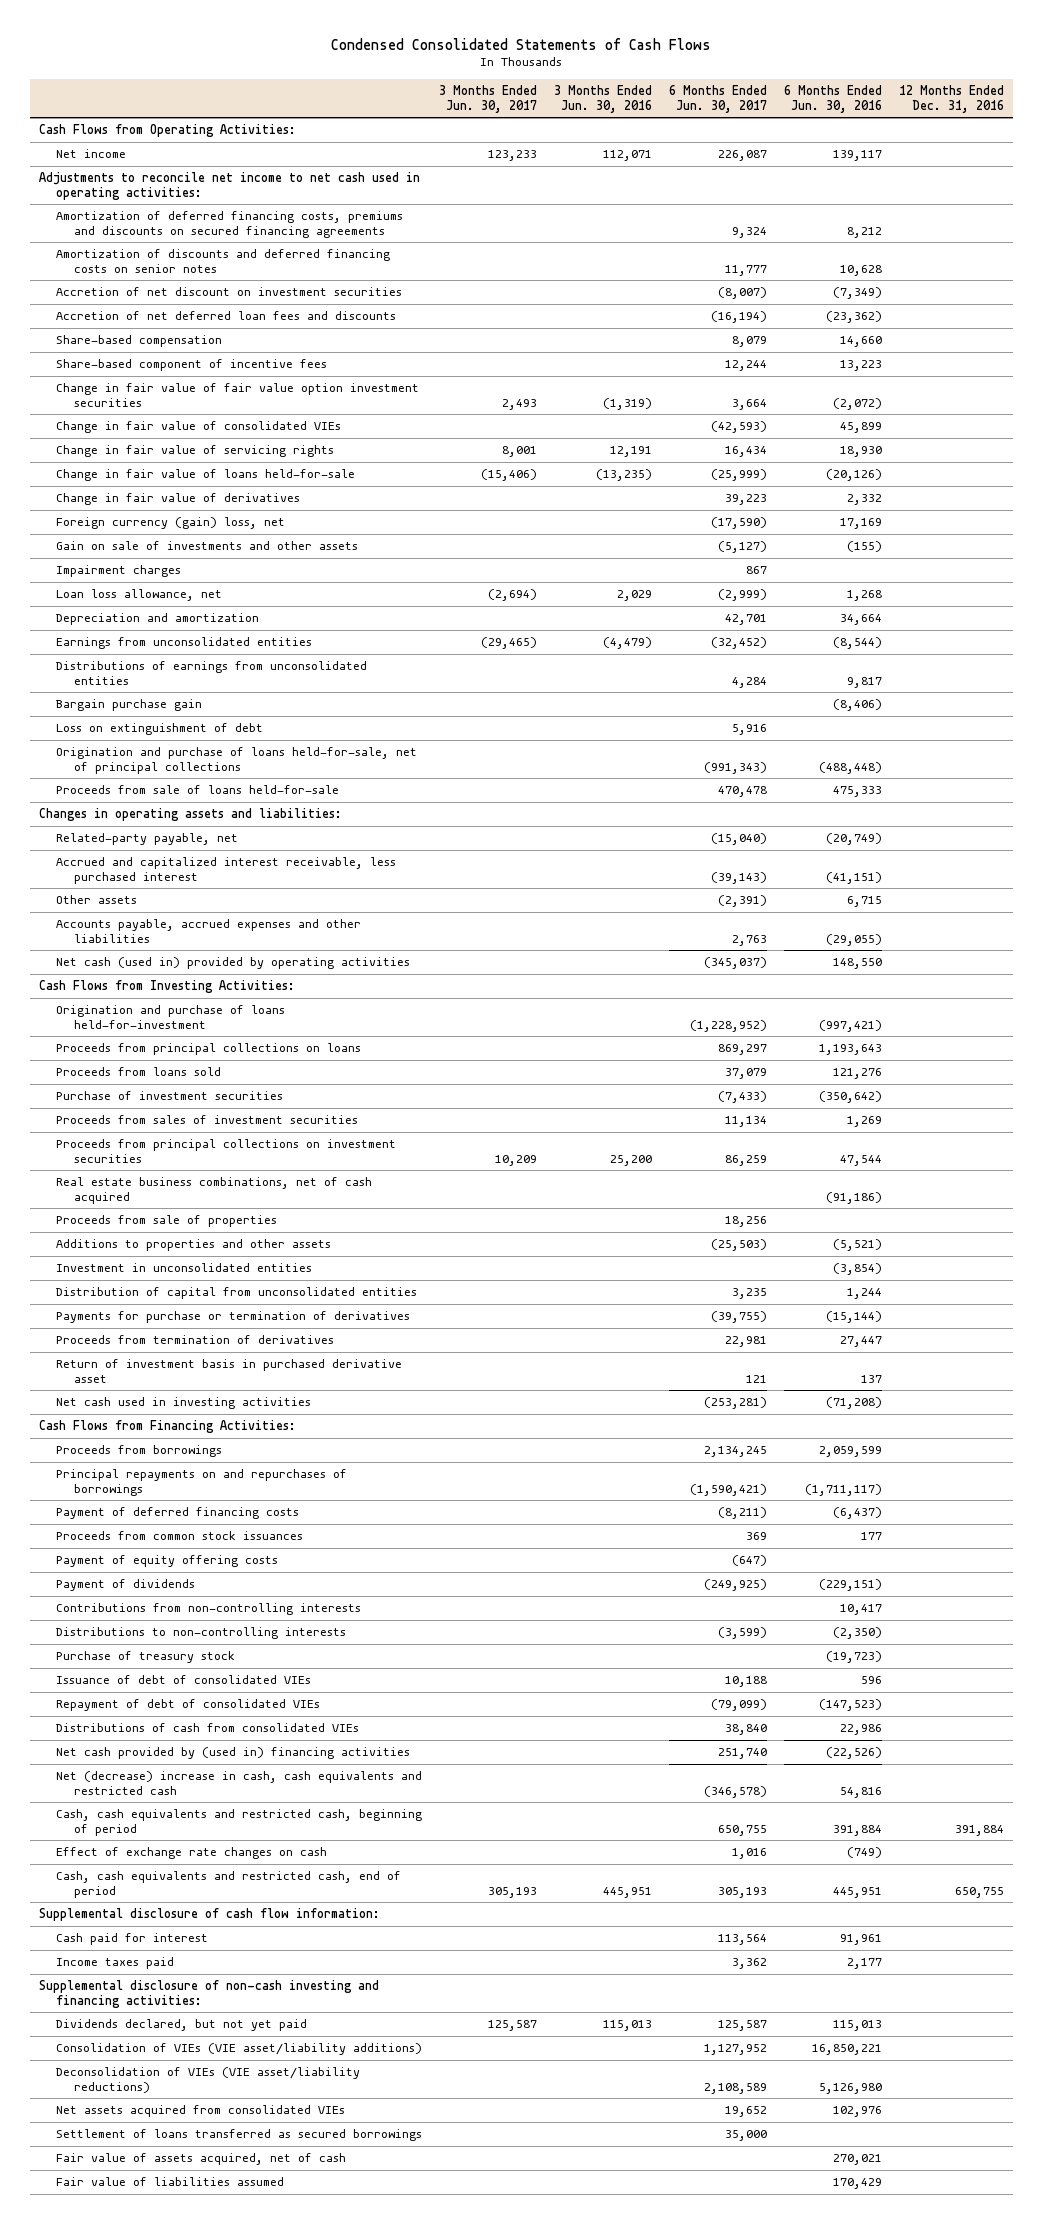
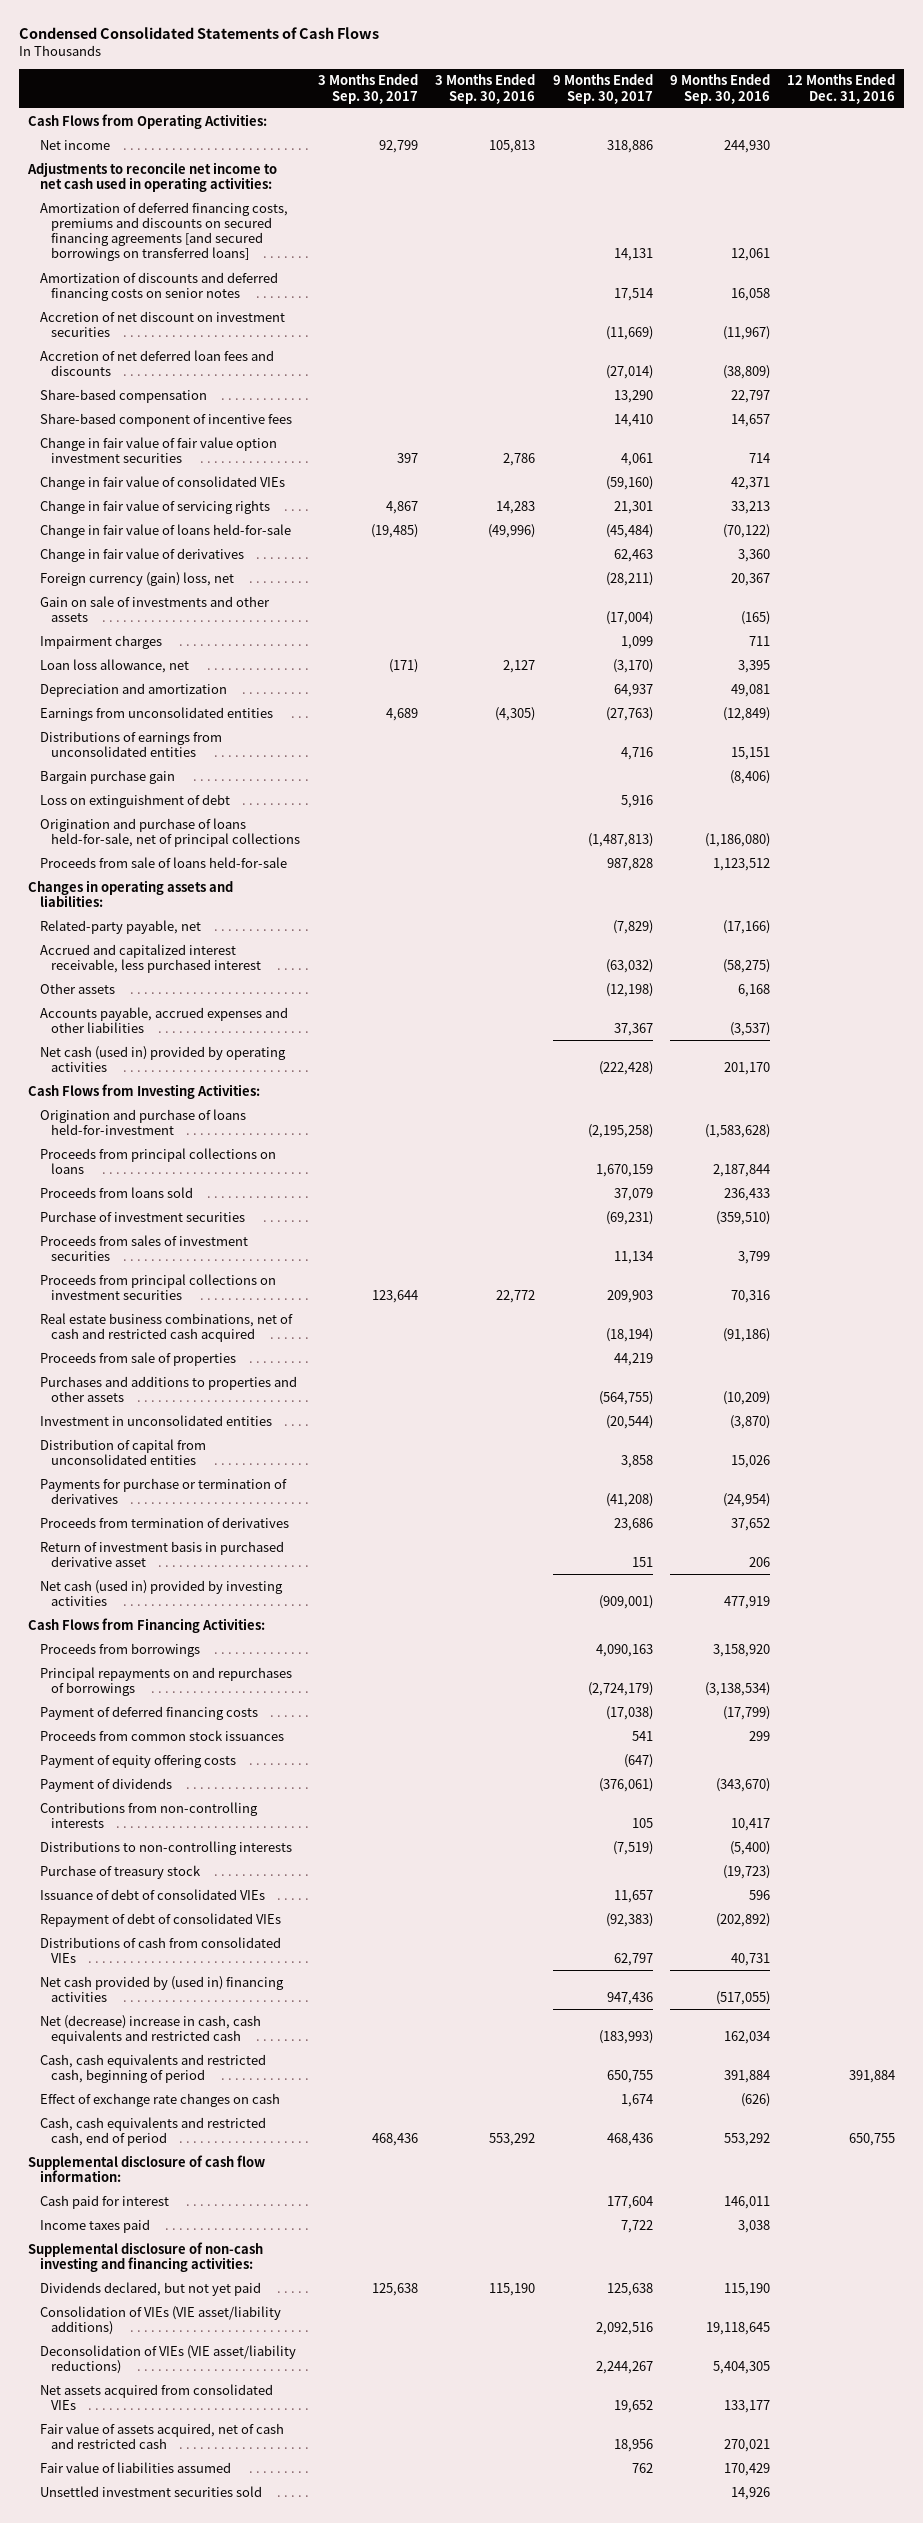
[439,84,538,113] 3 Months Ended Jun. 30, 2017 -> none
[554,84,653,113] 3 Months Ended Jun. 30, 2016 -> none
[669,84,768,113] 6 Months Ended Jun. 30, 2017 -> none
[784,84,883,113] 6 Months Ended Jun. 30, 2016 -> none
none -> [317,74,418,104] 3 Months Ended Sep. 30, 2017
none -> [435,74,536,104] 3 Months Ended Sep. 30, 2016
none -> [552,74,653,104] 9 Months Ended Sep. 30, 2017
none -> [669,74,770,104] 9 Months Ended Sep. 30, 2016
[56,211,404,238] Amortization of deferred financing costs, premiums and discounts on secured financing agreements -> [39,201,288,262] Amortization of deferred financing costs, premiums and discounts on secured financing agreements [and secured borrowings on transferred loans]
[56,1177,373,1204] Real estate business combinations, net of cash acquired -> [39,1312,293,1342] Real estate business combinations, net of cash and restricted cash acquired
[56,1239,332,1252] Additions to properties and other assets -> [39,1375,297,1402] Purchases and additions to properties and other assets
[56,1397,312,1410] Net cash used in investing activities -> [39,1579,283,1606] Net cash (used in) provided by investing activities
[56,2129,423,2142] Settlement of loans transferred as secured borrowings -> none
[56,2153,347,2166] Fair value of assets acquired, net of cash -> [39,2422,284,2449] Fair value of assets acquired, net of cash and restricted cash
none -> [39,2485,262,2497] Unsettled investment securities sold

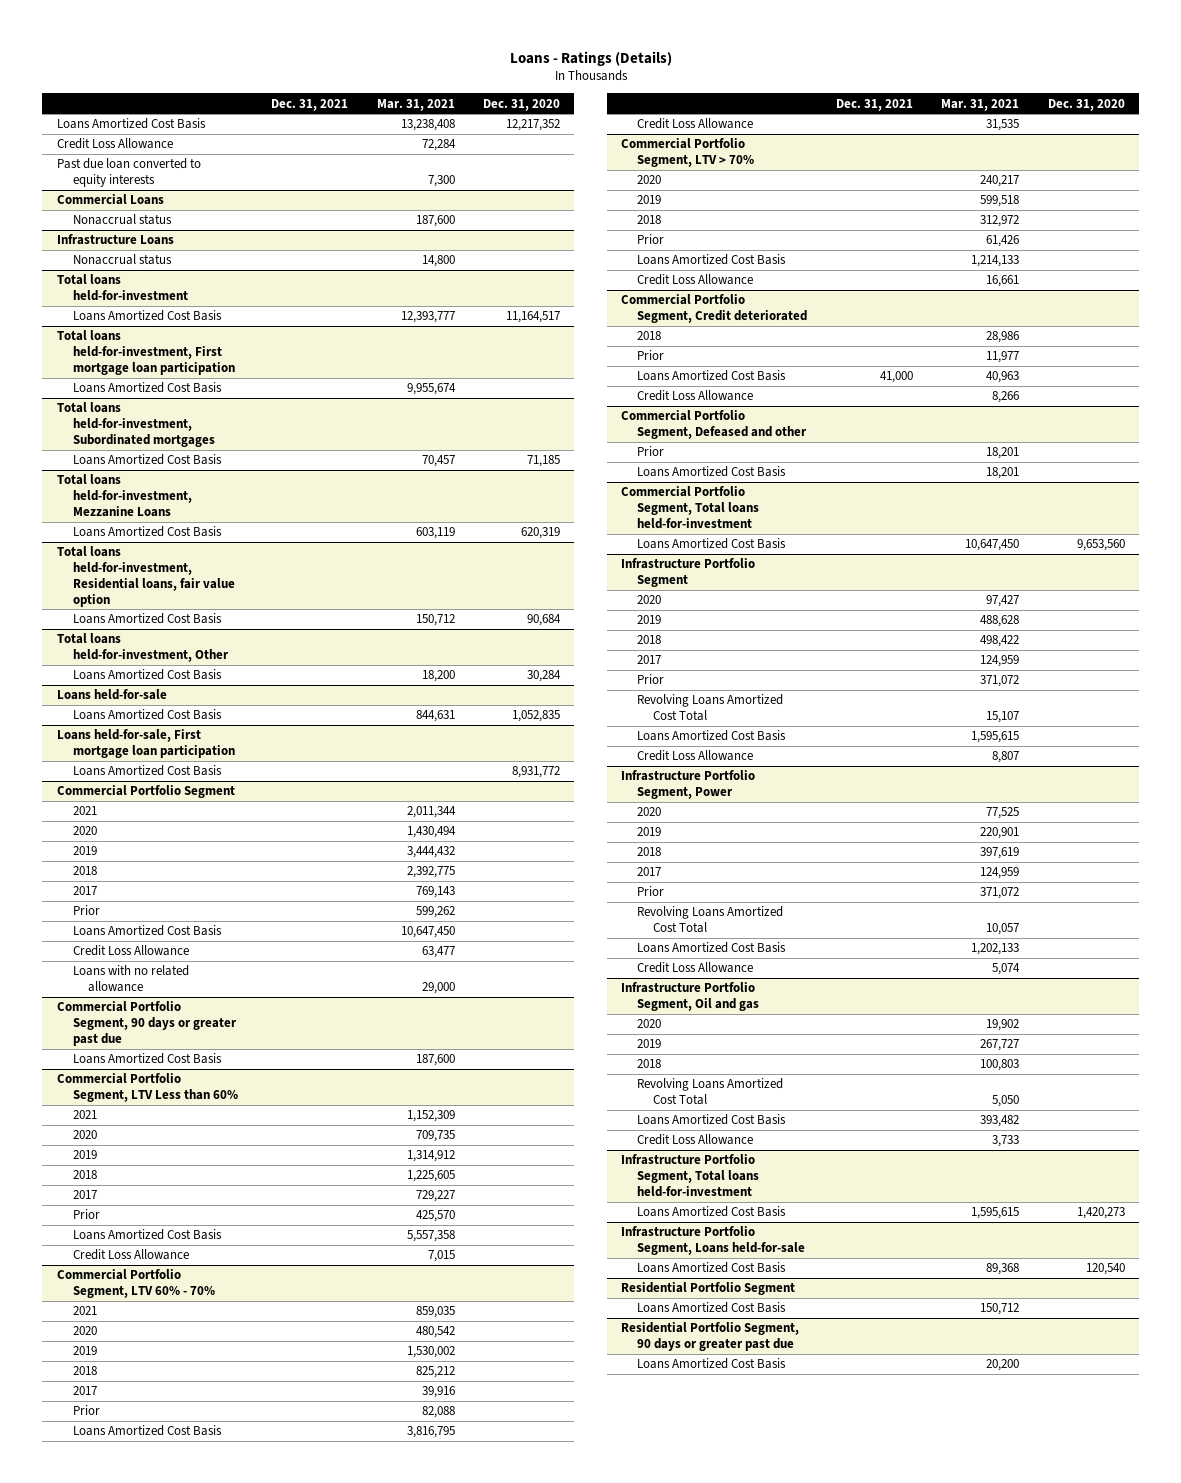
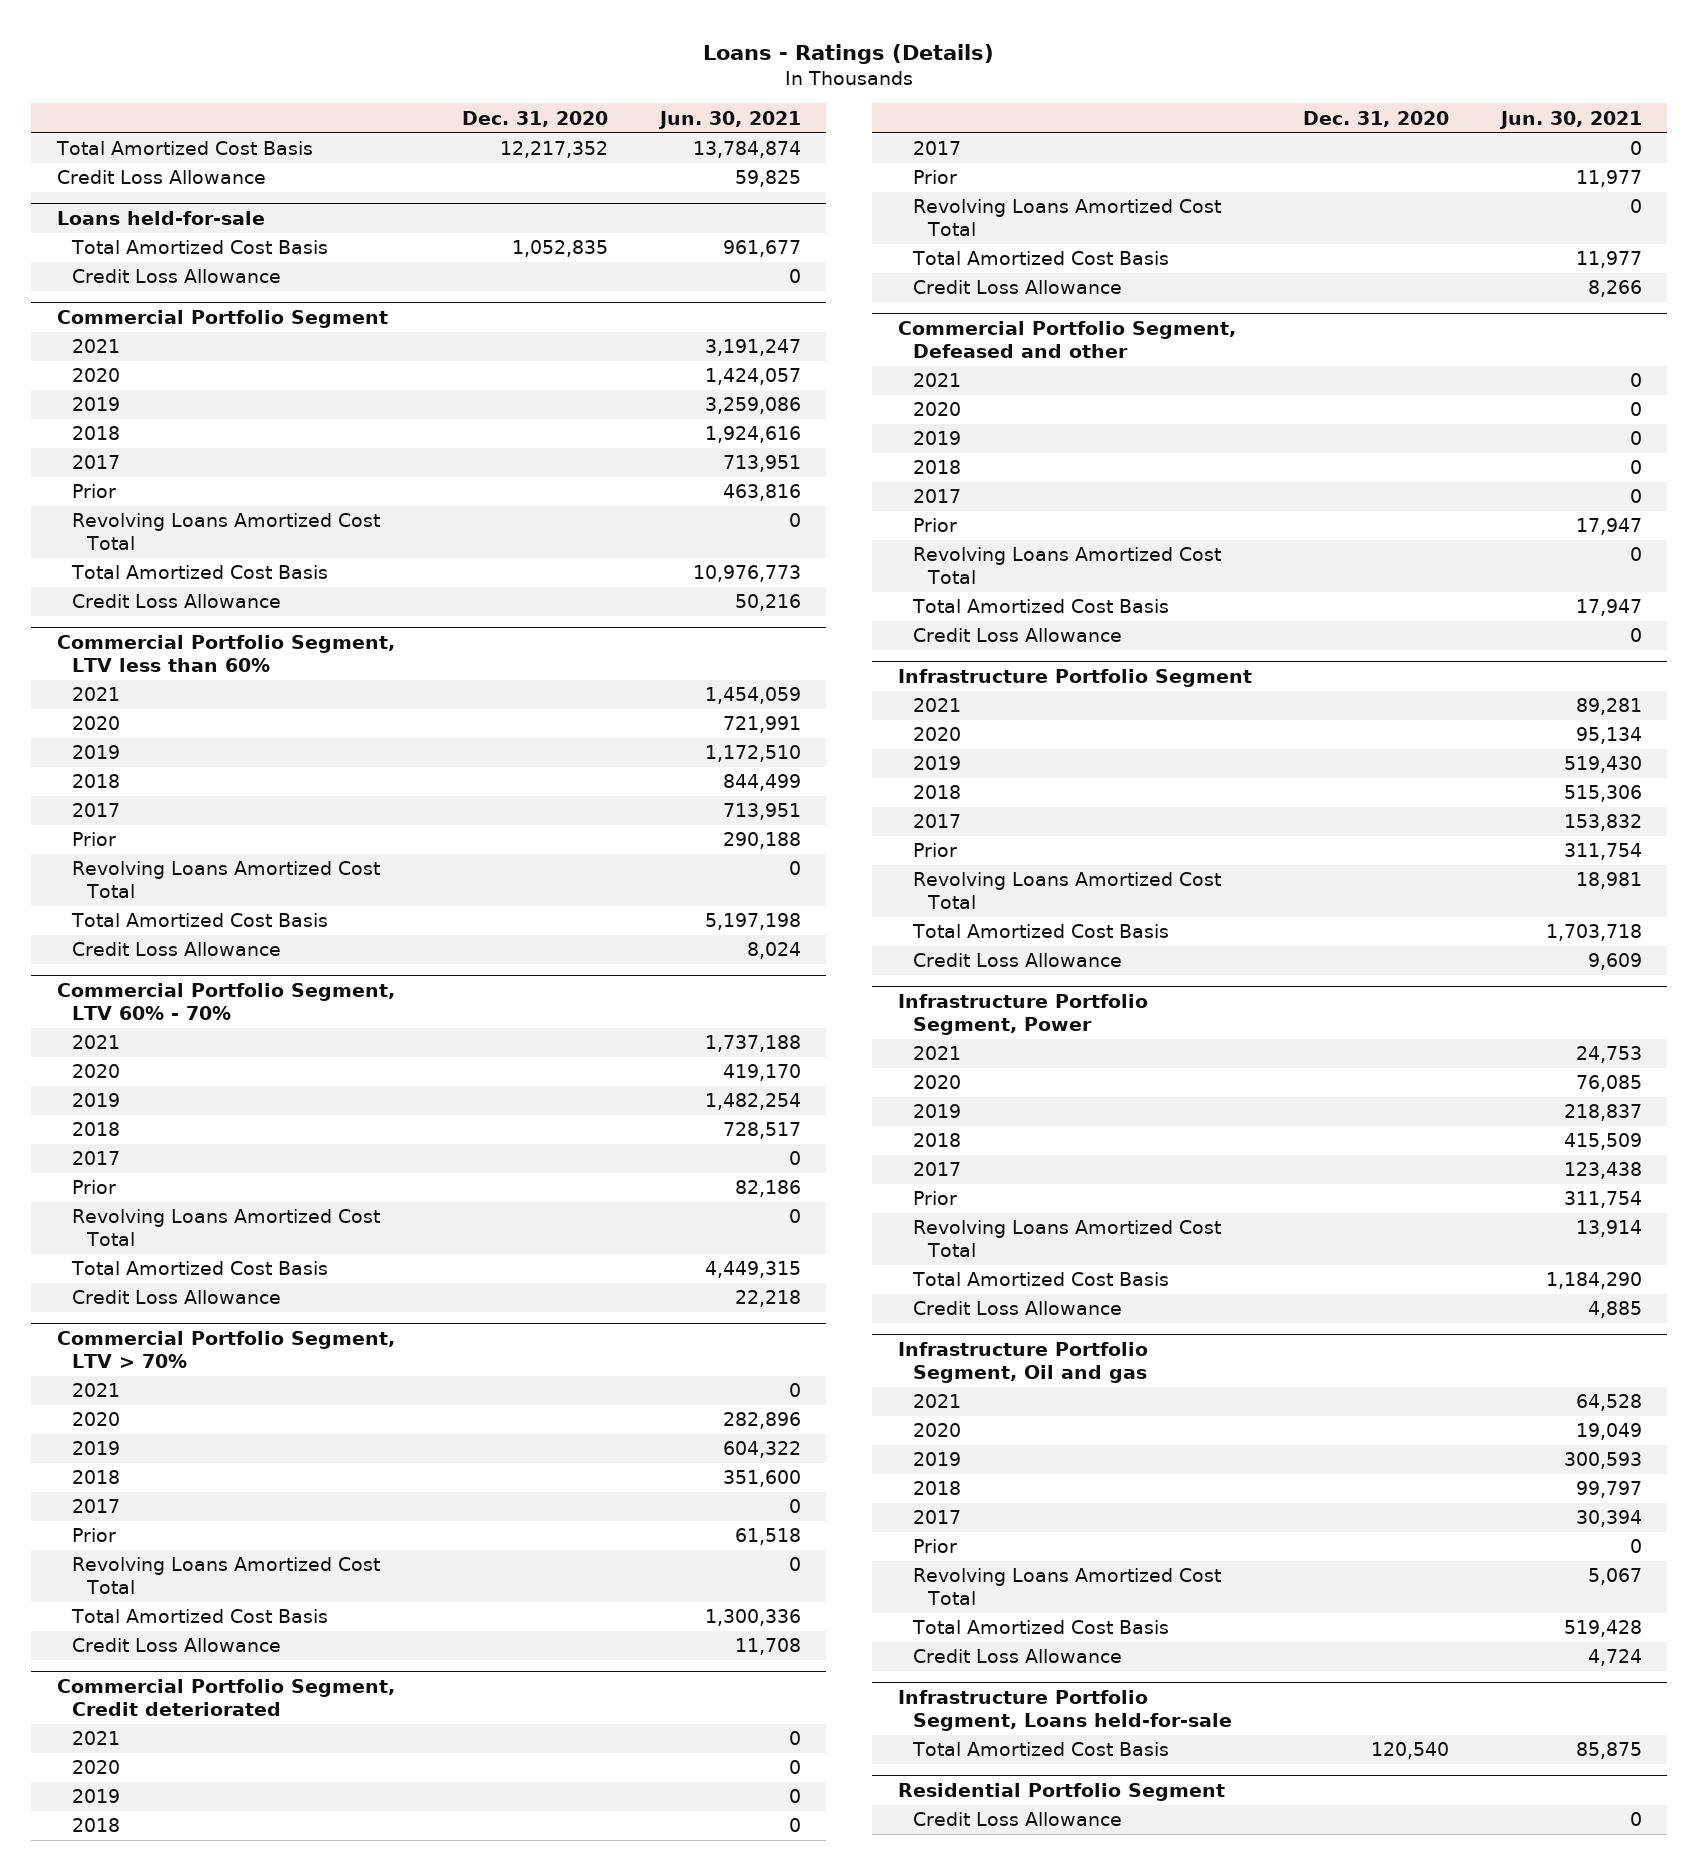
[271,98,349,111] Dec. 31, 2021 -> none
[376,98,455,111] Mar. 31, 2021 -> none
none -> [657,110,801,129] Jun. 30, 2021
[56,118,206,130] Loans Amortized Cost Basis -> [56,141,314,156] Total Amortized Cost Basis
[56,158,201,188] Past due loan converted to equity interests -> none
[56,194,164,206] Commercial Loans -> none
[72,214,172,226] Nonaccrual status -> none
[56,234,174,246] Infrastructure Loans -> none
[72,254,172,266] Nonaccrual status -> none
[56,274,188,302] Total loans held-for-investment -> none
[72,310,222,322] Loans Amortized Cost Basis -> none
[56,330,235,375] Total loans held-for-investment, First mortgage loan participation -> none
[72,382,222,394] Loans Amortized Cost Basis -> none
[56,402,215,447] Total loans held-for-investment, Subordinated mortgages -> none
[72,454,222,466] Loans Amortized Cost Basis -> none
[56,474,192,517] Total loans held-for-investment, Mezzanine Loans -> none
[72,526,222,538] Loans Amortized Cost Basis -> none
[56,546,235,607] Total loans held-for-investment, Residential loans, fair value option -> none
[72,613,222,625] Loans Amortized Cost Basis -> none
[56,633,229,663] Total loans held-for-investment, Other -> none
[72,669,222,681] Loans Amortized Cost Basis -> none
[56,729,235,759] Loans held-for-sale, First mortgage loan participation -> none
[72,765,222,777] Loans Amortized Cost Basis -> none
[72,709,222,721] Loans Amortized Cost Basis -> [71,240,329,255] Total Amortized Cost Basis
none -> [72,269,282,284] Credit Loss Allowance
none -> [72,513,381,551] Revolving Loans Amortized Cost Total
[72,925,222,937] Loans Amortized Cost Basis -> [71,565,329,580] Total Amortized Cost Basis
[72,965,189,993] Loans with no related allowance -> none
[56,1001,237,1046] Commercial Portfolio Segment, 90 days or greater past due -> none
[72,1053,222,1065] Loans Amortized Cost Basis -> none
[56,1073,238,1103] Commercial Portfolio Segment, LTV Less than 60% -> [57,634,396,672] Commercial Portfolio Segment, LTV less than 60%
none -> [72,861,381,899] Revolving Loans Amortized Cost Total
[72,1229,222,1241] Loans Amortized Cost Basis -> [71,913,329,928] Total Amortized Cost Basis
none -> [72,1209,381,1247] Revolving Loans Amortized Cost Total
[72,1425,222,1437] Loans Amortized Cost Basis -> [71,1261,329,1276] Total Amortized Cost Basis
none -> [72,1383,121,1398] 2021
none -> [72,1499,121,1514] 2017
none -> [72,1557,381,1595] Revolving Loans Amortized Cost Total
[637,254,787,266] Loans Amortized Cost Basis -> [71,1609,329,1624] Total Amortized Cost Basis
none -> [72,1731,121,1746] 2021
none -> [72,1760,121,1775] 2020
none -> [72,1789,121,1804] 2019
none -> [913,141,962,156] 2017
none -> [913,199,1222,237] Revolving Loans Amortized Cost Total
[637,370,787,382] Loans Amortized Cost Basis -> [912,251,1170,266] Total Amortized Cost Basis
none -> [913,373,962,388] 2021
none -> [913,402,962,417] 2020
none -> [913,431,962,446] 2019
none -> [913,460,962,475] 2018
none -> [913,489,962,504] 2017
[621,486,760,529] Commercial Portfolio Segment, Total loans held-for-investment -> none
[637,538,787,550] Loans Amortized Cost Basis -> none
none -> [913,547,1222,585] Revolving Loans Amortized Cost Total
[637,466,787,478] Loans Amortized Cost Basis -> [912,599,1170,614] Total Amortized Cost Basis
none -> [913,628,1123,643] Credit Loss Allowance
none -> [913,698,962,713] 2021
[637,730,787,742] Loans Amortized Cost Basis -> [912,924,1170,939] Total Amortized Cost Basis
none -> [913,1046,962,1061] 2021
[637,942,787,954] Loans Amortized Cost Basis -> [912,1272,1170,1287] Total Amortized Cost Basis
none -> [913,1394,962,1409] 2021
none -> [913,1510,962,1525] 2017
none -> [913,1539,958,1554] Prior
[637,1114,787,1126] Loans Amortized Cost Basis -> [912,1620,1170,1635] Total Amortized Cost Basis
[621,1154,760,1197] Infrastructure Portfolio Segment, Total loans held-for-investment -> none
[637,1206,787,1218] Loans Amortized Cost Basis -> none
[637,1262,787,1274] Loans Amortized Cost Basis -> [912,1742,1170,1757] Total Amortized Cost Basis
[637,1302,787,1314] Loans Amortized Cost Basis -> none
[621,1322,800,1352] Residential Portfolio Segment, 90 days or greater past due -> none
[637,1358,787,1370] Loans Amortized Cost Basis -> none
none -> [913,1812,1123,1827] Credit Loss Allowance

